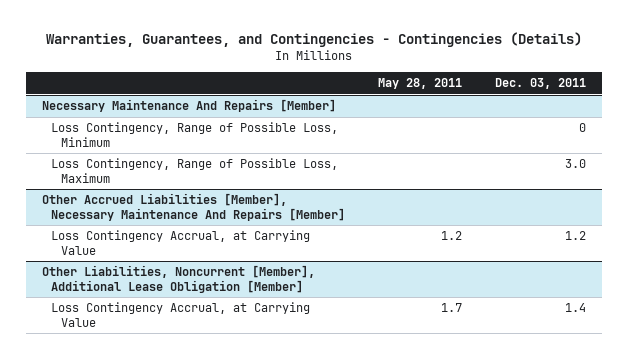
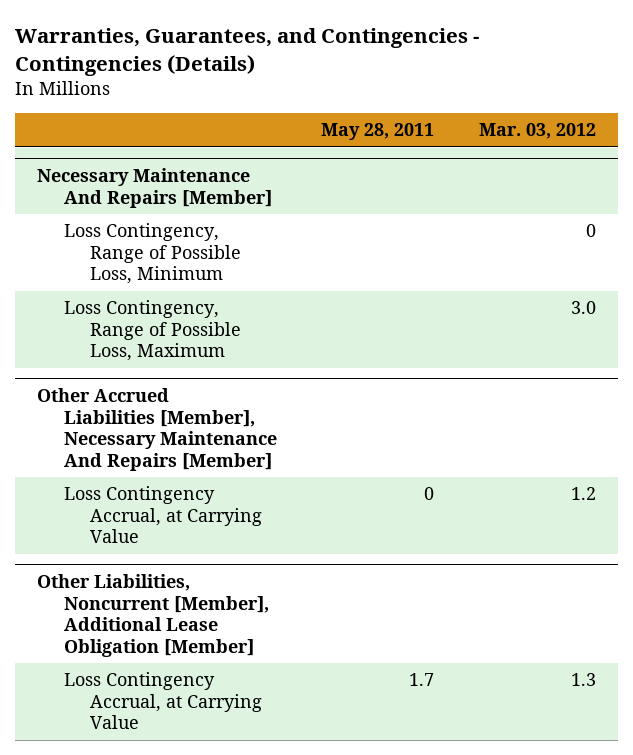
[495,78,587,90] Dec. 03, 2011 -> none
none -> [478,123,596,140] Mar. 03, 2012
[441,231,463,241] 1.2 -> [424,487,435,501] 0

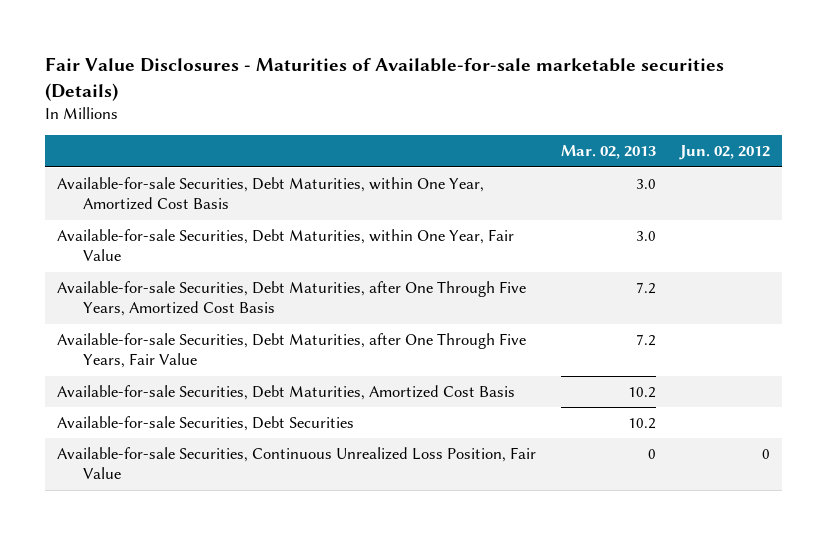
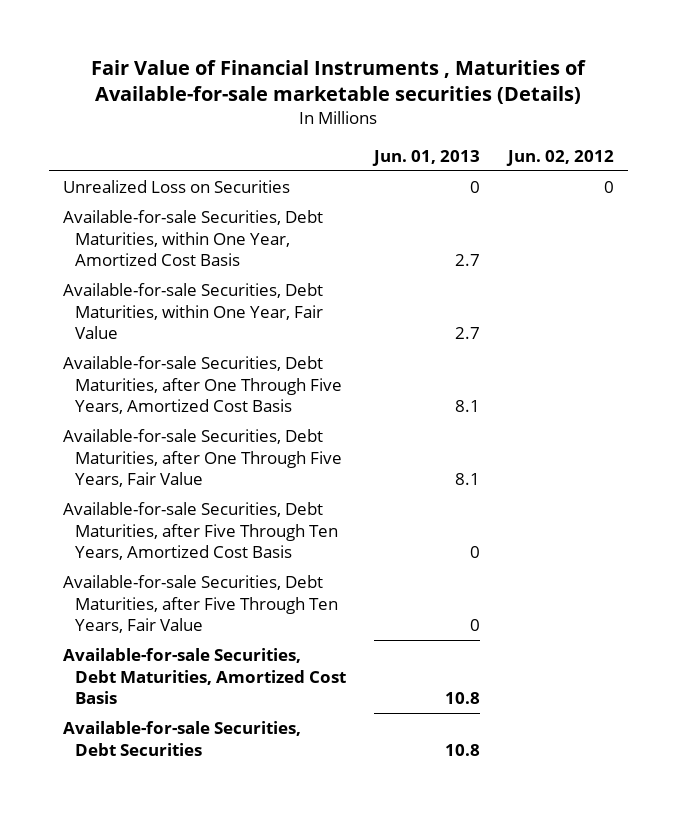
[45,56,725,101] Fair Value Disclosures - Maturities of Available-for-sale marketable securities (Details) -> [91,59,587,105] Fair Value of Financial Instruments , Maturities of Available-for-sale marketable securities (Details)
[560,145,656,160] Mar. 02, 2013 -> none
none -> [371,149,480,166] Jun. 01, 2013
none -> [62,179,290,193] Unrealized Loss on Securities
none -> [62,501,338,561] Available-for-sale Securities, Debt Maturities, after Five Through Ten Years, Amortized Cost Basis
none -> [62,574,338,634] Available-for-sale Securities, Debt Maturities, after Five Through Ten Years, Fair Value
[57,446,537,480] Available-for-sale Securities, Continuous Unrealized Loss Position, Fair Value -> none

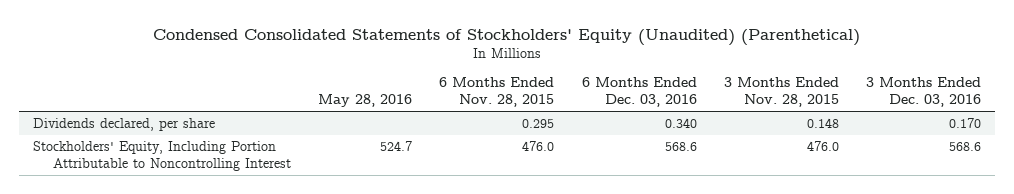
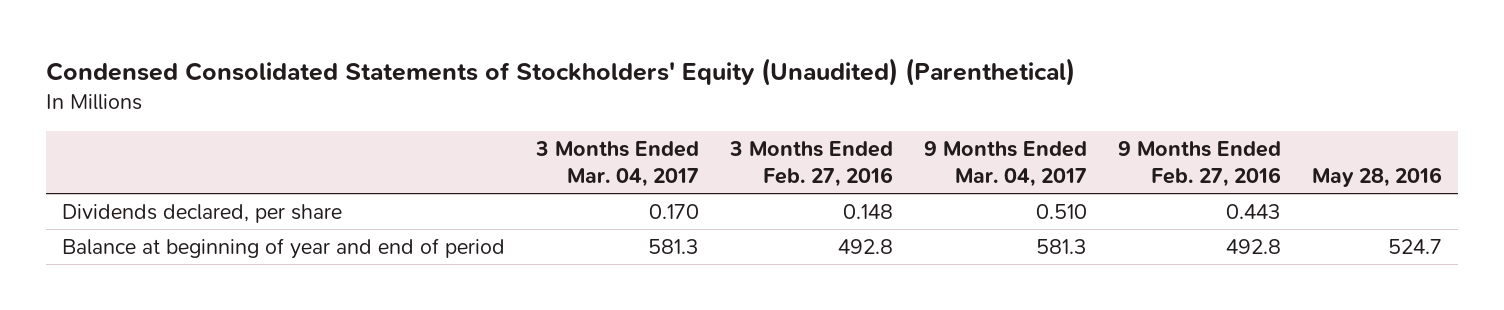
[439,77,555,108] 6 Months Ended Nov. 28, 2015 -> none
[581,77,697,108] 6 Months Ended Dec. 03, 2016 -> none
[723,77,839,108] 3 Months Ended Nov. 28, 2015 -> none
[865,77,981,108] 3 Months Ended Dec. 03, 2016 -> none
none -> [534,140,699,187] 3 Months Ended Mar. 04, 2017
none -> [728,140,893,187] 3 Months Ended Feb. 27, 2016
none -> [924,140,1088,187] 9 Months Ended Mar. 04, 2017
none -> [1118,140,1282,187] 9 Months Ended Feb. 27, 2016
[32,141,292,172] Stockholders' Equity, Including Portion Attributable to Noncontrolling Interest -> [61,237,505,259] Balance at beginning of year and end of period

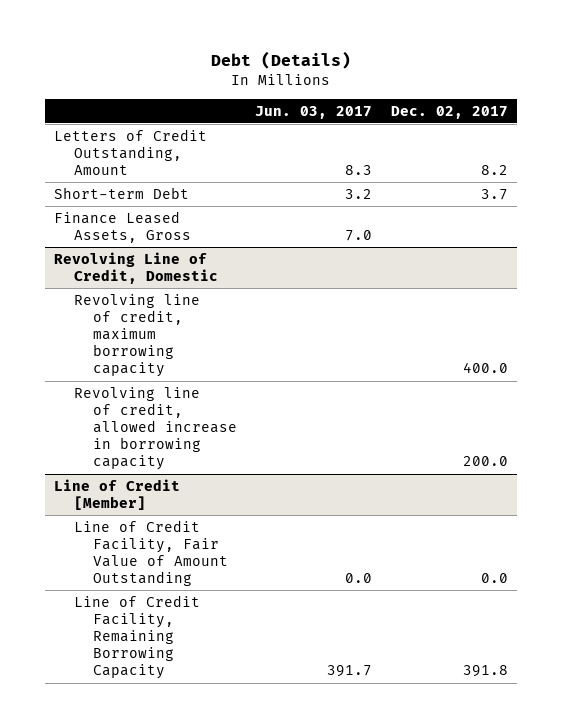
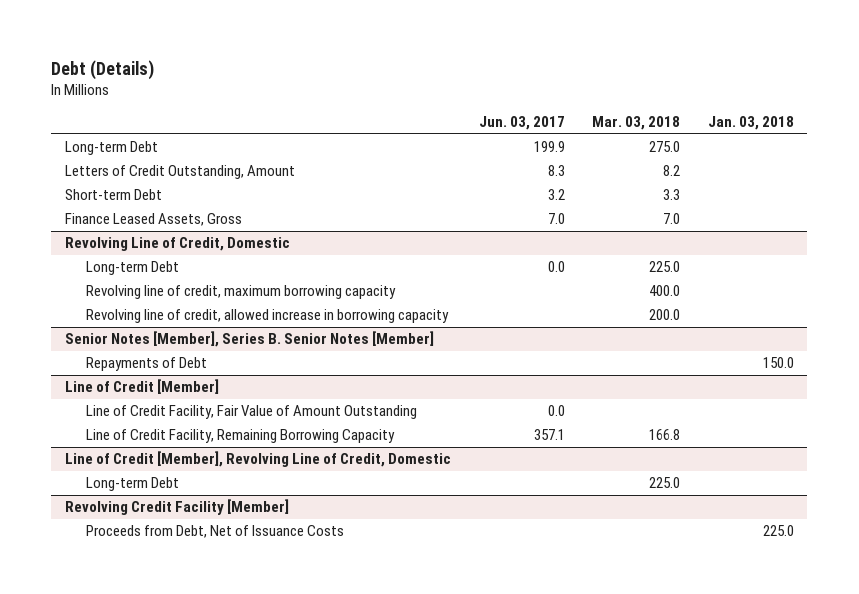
[391,105,509,119] Dec. 02, 2017 -> none
none -> [592,116,681,131] Mar. 03, 2018
none -> [707,116,794,131] Jan. 03, 2018
none -> [65,141,159,156] Long-term Debt
none -> [86,261,180,276] Long-term Debt
none -> [65,331,435,348] Senior Notes [Member], Series B. Senior Notes [Member]
none -> [86,357,208,372] Repayments of Debt
[327,665,373,678] 391.7 -> [533,429,565,441] 357.1
none -> [65,451,452,468] Line of Credit [Member], Revolving Line of Credit, Domestic
none -> [86,477,180,492] Long-term Debt
none -> [65,499,290,516] Revolving Credit Facility [Member]
none -> [86,525,345,539] Proceeds from Debt, Net of Issuance Costs

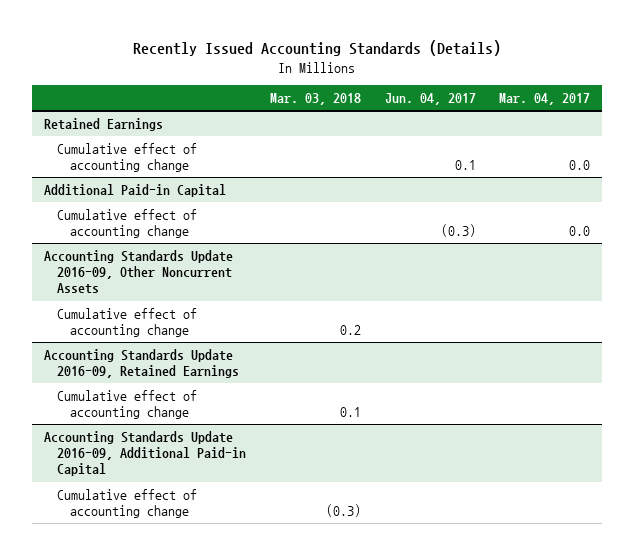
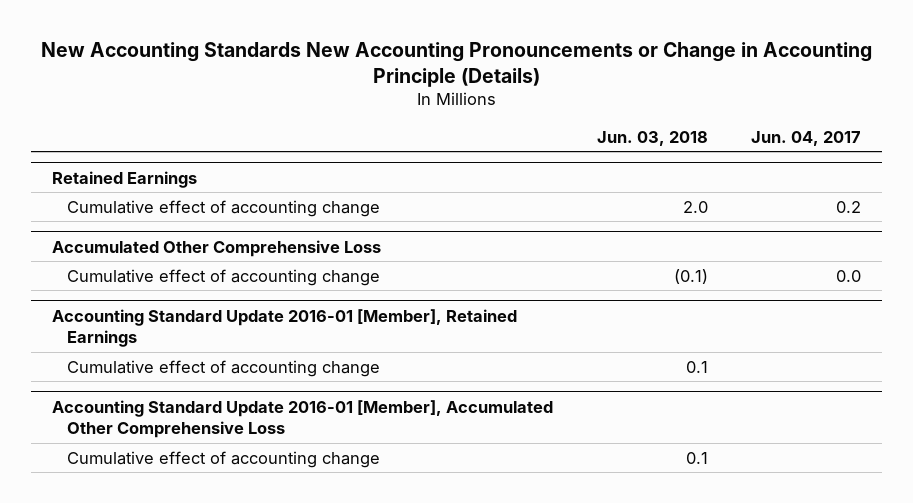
[133,40,502,57] Recently Issued Accounting Standards (Details) -> [40,41,872,87] New Accounting Standards New Accounting Pronouncements or Change in Accounting Principle (Details)
[269,92,361,105] Mar. 03, 2018 -> none
[499,92,591,105] Mar. 04, 2017 -> none
none -> [596,130,708,146] Jun. 03, 2018
[44,183,227,197] Additional Paid-in Capital -> none
[57,208,198,239] Cumulative effect of accounting change -> none
[44,249,234,295] Accounting Standards Update 2016-09, Other Noncurrent Assets -> none
[57,307,198,338] Cumulative effect of accounting change -> none
[454,160,476,171] 0.1 -> [835,200,861,213] 0.2
none -> [52,239,382,257] Accumulated Other Comprehensive Loss
none -> [67,268,381,286] Cumulative effect of accounting change
[44,348,240,379] Accounting Standards Update 2016-09, Retained Earnings -> [52,308,518,348] Accounting Standard Update 2016-01 [Member], Retained Earnings
[44,430,247,477] Accounting Standards Update 2016-09, Additional Paid-in Capital -> none
[57,488,198,519] Cumulative effect of accounting change -> none
none -> [52,399,554,439] Accounting Standard Update 2016-01 [Member], Accumulated Other Comprehensive Loss
none -> [67,450,381,468] Cumulative effect of accounting change

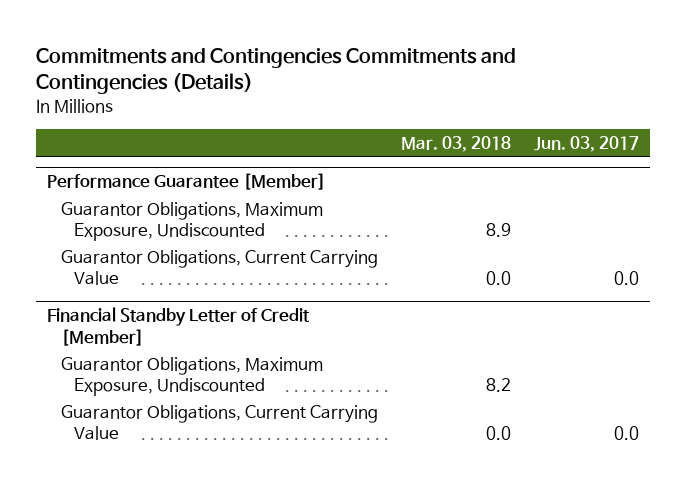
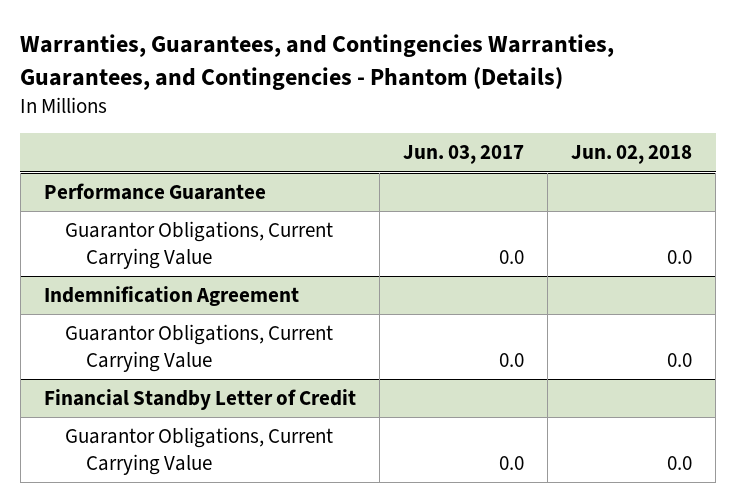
[36,47,517,95] Commitments and Contingencies Commitments and Contingencies (Details) -> [20,34,615,90] Warranties, Guarantees, and Contingencies Warranties, Guarantees, and Contingencies - Phantom (Details)
[400,135,511,152] Mar. 03, 2018 -> none
none -> [571,145,693,165] Jun. 02, 2018
[60,201,323,242] Guarantor Obligations, Maximum Exposure, Undiscounted -> none
[47,173,327,191] Performance Guarantee [Member] -> [43,183,266,201] Performance Guarantee
[60,356,323,397] Guarantor Obligations, Maximum Exposure, Undiscounted -> none
none -> [43,286,299,307] Indemnification Agreement
none -> [64,324,333,372] Guarantor Obligations, Current Carrying Value
[47,307,311,346] Financial Standby Letter of Credit [Member] -> [43,389,356,411] Financial Standby Letter of Credit

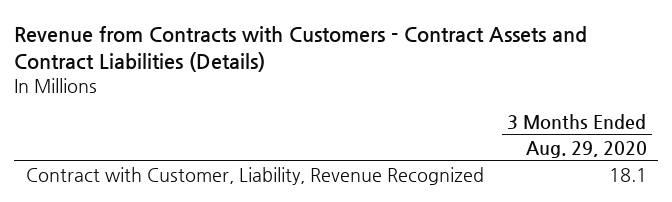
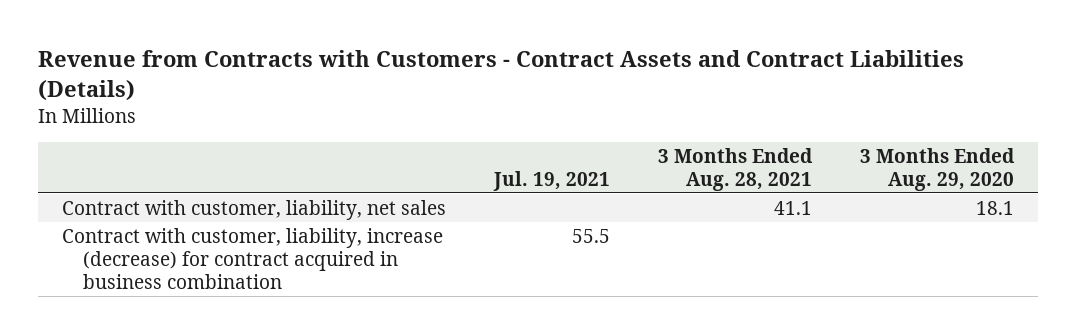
none -> [492,170,610,191] Jul. 19, 2021
none -> [657,147,813,191] 3 Months Ended Aug. 28, 2021
[25,167,484,186] Contract with Customer, Liability, Revenue Recognized -> [61,199,446,220] Contract with customer, liability, net sales
none -> [61,227,443,289] Contract with customer, liability, increase (decrease) for contract acquired in business combination

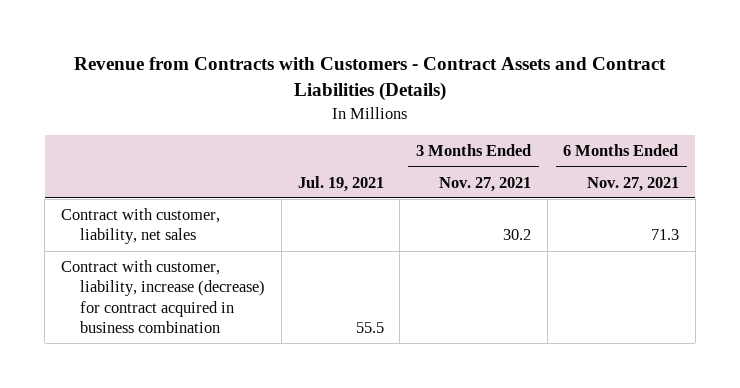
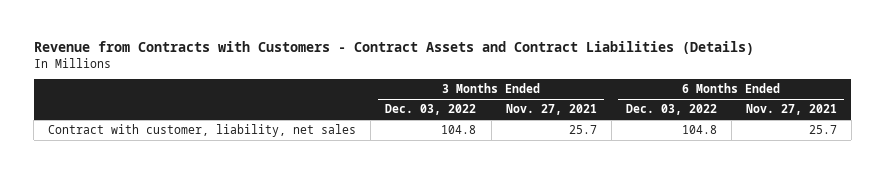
[297,175,384,192] Jul. 19, 2021 -> none
none -> [385,104,477,116] Dec. 03, 2022
none -> [625,104,717,116] Dec. 03, 2022
[60,260,266,333] Contract with customer, liability, increase (decrease) for contract acquired in business combination -> none
[503,229,532,241] 30.2 -> [568,125,597,135] 25.7
[650,229,679,241] 71.3 -> [808,125,837,135] 25.7

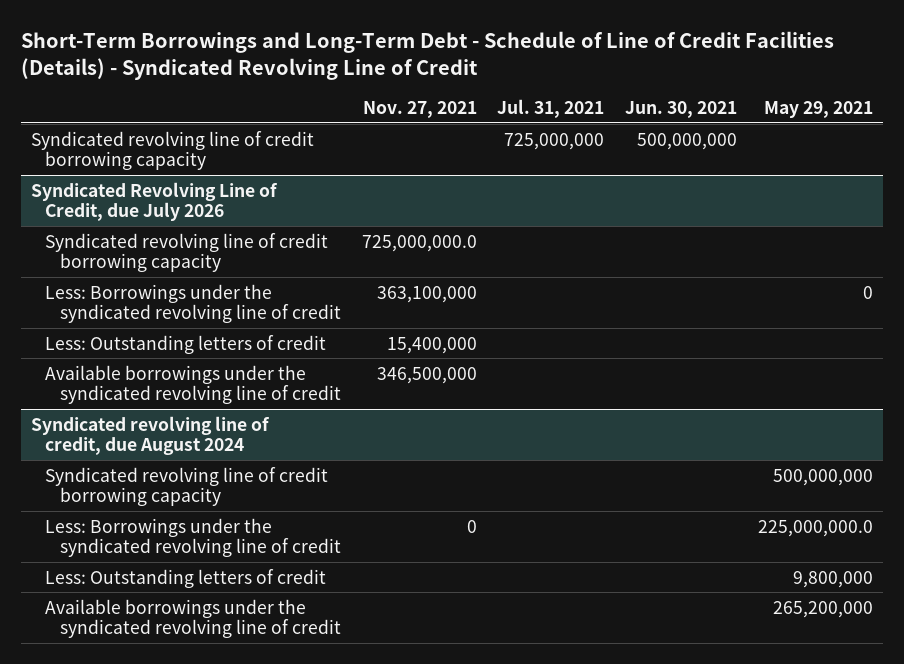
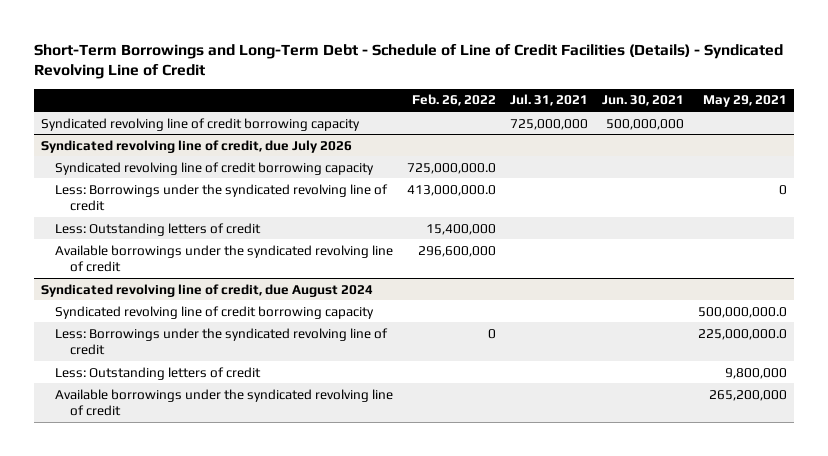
[362,100,477,118] Nov. 27, 2021 -> none
none -> [412,94,497,107] Feb. 26, 2022
[31,181,279,222] Syndicated Revolving Line of Credit, due July 2026 -> [40,139,352,153] Syndicated revolving line of credit, due July 2026
[773,468,874,486] 500,000,000 -> [698,306,788,318] 500,000,000.0

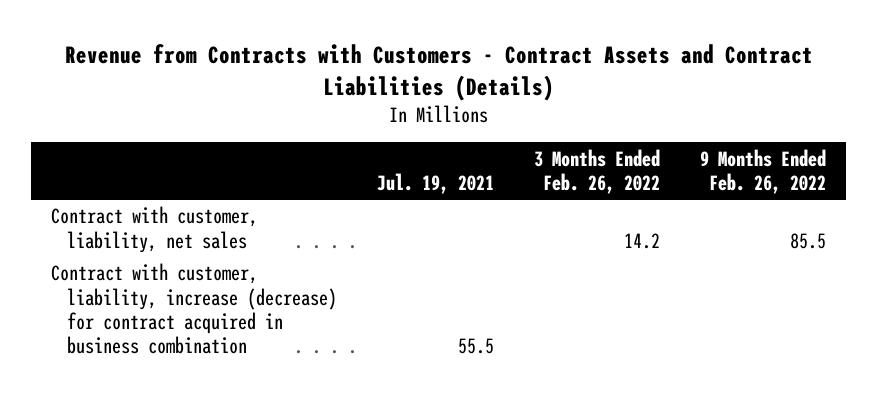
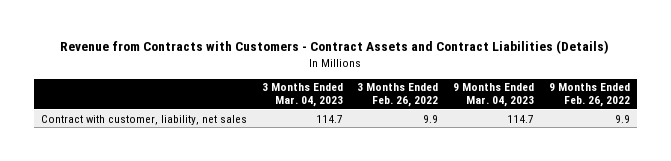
[377,173,495,195] Jul. 19, 2021 -> none
none -> [261,83,343,108] 3 Months Ended Mar. 04, 2023
none -> [453,83,535,108] 9 Months Ended Mar. 04, 2023
[51,263,338,355] Contract with customer, liability, increase (decrease) for contract acquired in business combination -> none
[624,232,661,249] 14.2 -> [423,114,439,123] 9.9
[790,232,827,249] 85.5 -> [614,114,630,123] 9.9

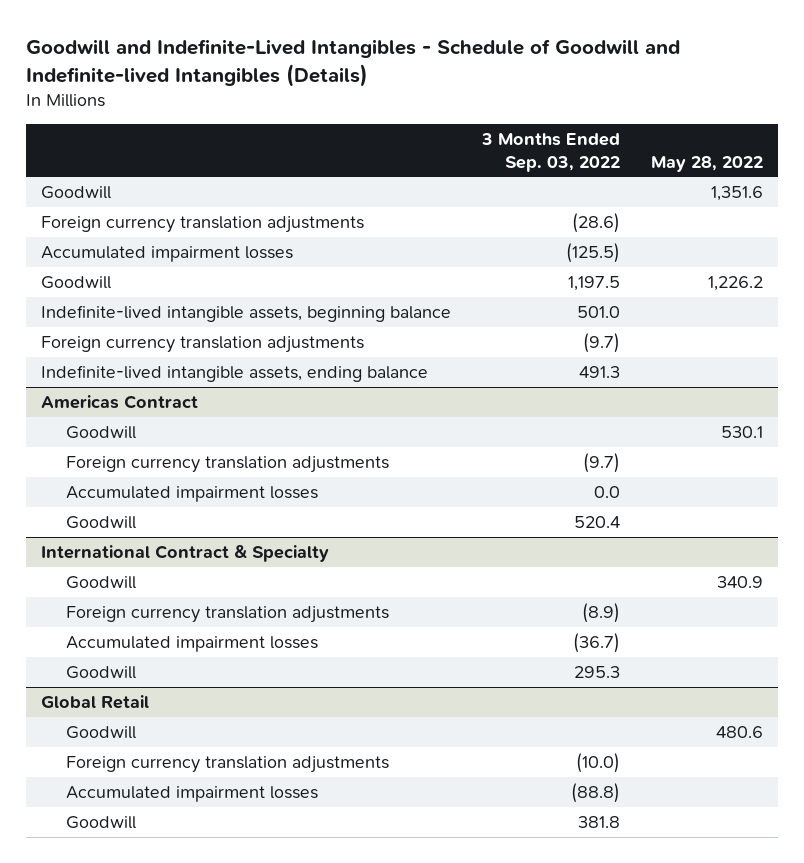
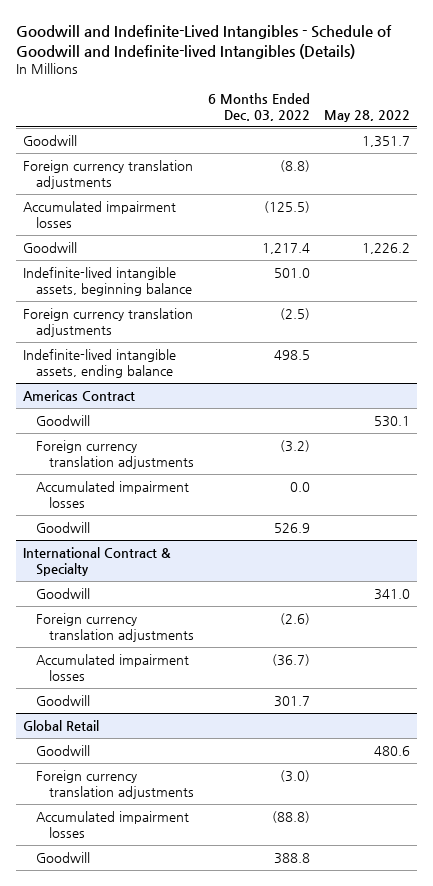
[481,133,621,172] 3 Months Ended Sep. 03, 2022 -> none
none -> [208,93,311,121] 6 Months Ended Dec. 03, 2022
[710,185,763,201] 1,351.6 -> [362,136,411,148] 1,351.7
[716,575,763,588] 340.9 -> [374,589,411,601] 341.0

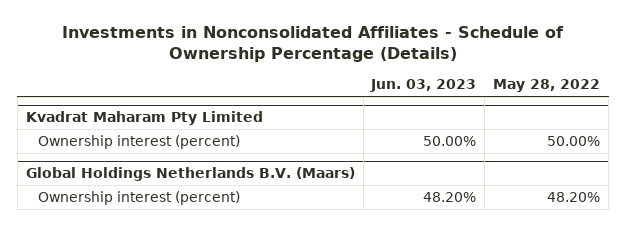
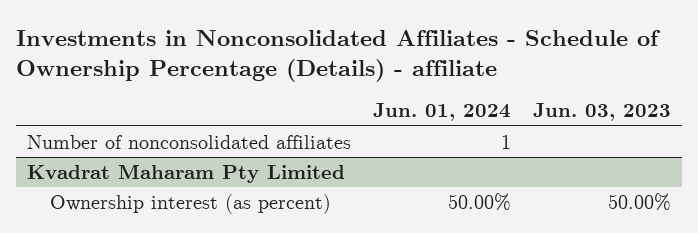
[61,26,564,63] Investments in Nonconsolidated Affiliates - Schedule of Ownership Percentage (Details) -> [16,30,662,83] Investments in Nonconsolidated Affiliates - Schedule of Ownership Percentage (Details) - affiliate
[493,79,601,93] May 28, 2022 -> none
none -> [373,103,512,122] Jun. 01, 2024
none -> [27,134,352,149] Number of nonconsolidated affiliates
[25,166,355,181] Global Holdings Netherlands B.V. (Maars) -> none
[37,190,240,205] Ownership interest (percent) -> none
[37,134,240,149] Ownership interest (percent) -> [50,193,332,214] Ownership interest (as percent)

